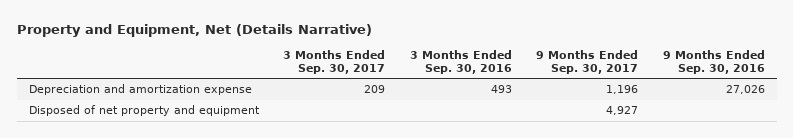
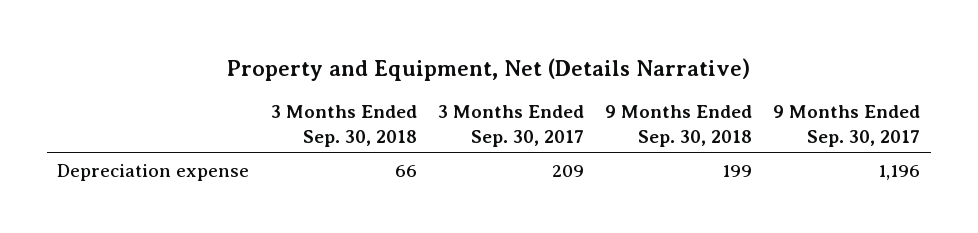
[409,49,512,75] 3 Months Ended Sep. 30, 2016 -> none
[662,49,765,75] 9 Months Ended Sep. 30, 2016 -> none
none -> [270,105,417,148] 3 Months Ended Sep. 30, 2018
none -> [605,105,753,148] 9 Months Ended Sep. 30, 2018
[28,105,260,117] Disposed of net property and equipment -> none
[28,84,252,96] Depreciation and amortization expense -> [57,163,250,181] Depreciation expense

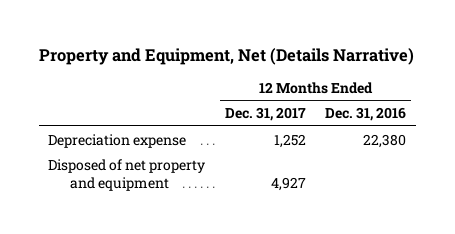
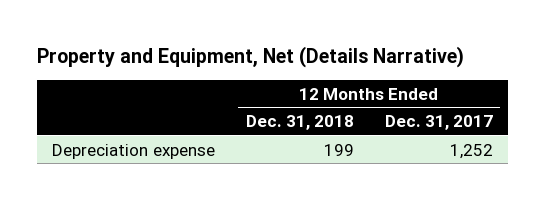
[325,107,407,122] Dec. 31, 2016 -> none
none -> [245,114,354,130] Dec. 31, 2018
[48,158,206,191] Disposed of net property and equipment -> none

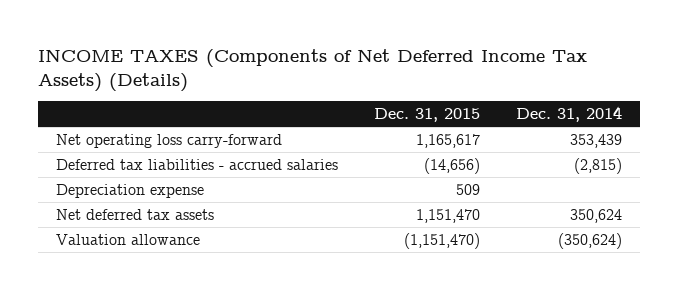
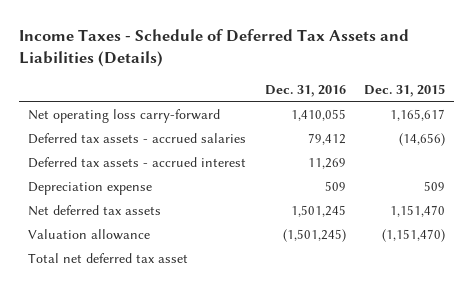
[37,48,587,92] INCOME TAXES (Components of Net Deferred Income Tax Assets) (Details) -> [18,28,409,67] Income Taxes - Schedule of Deferred Tax Assets and Liabilities (Details)
[516,106,623,123] Dec. 31, 2014 -> none
none -> [264,84,346,97] Dec. 31, 2016
[56,158,339,170] Deferred tax liabilities - accrued salaries -> [27,132,246,144] Deferred tax assets - accrued salaries
none -> [27,156,246,168] Deferred tax assets - accrued interest
none -> [27,252,188,263] Total net deferred tax asset

